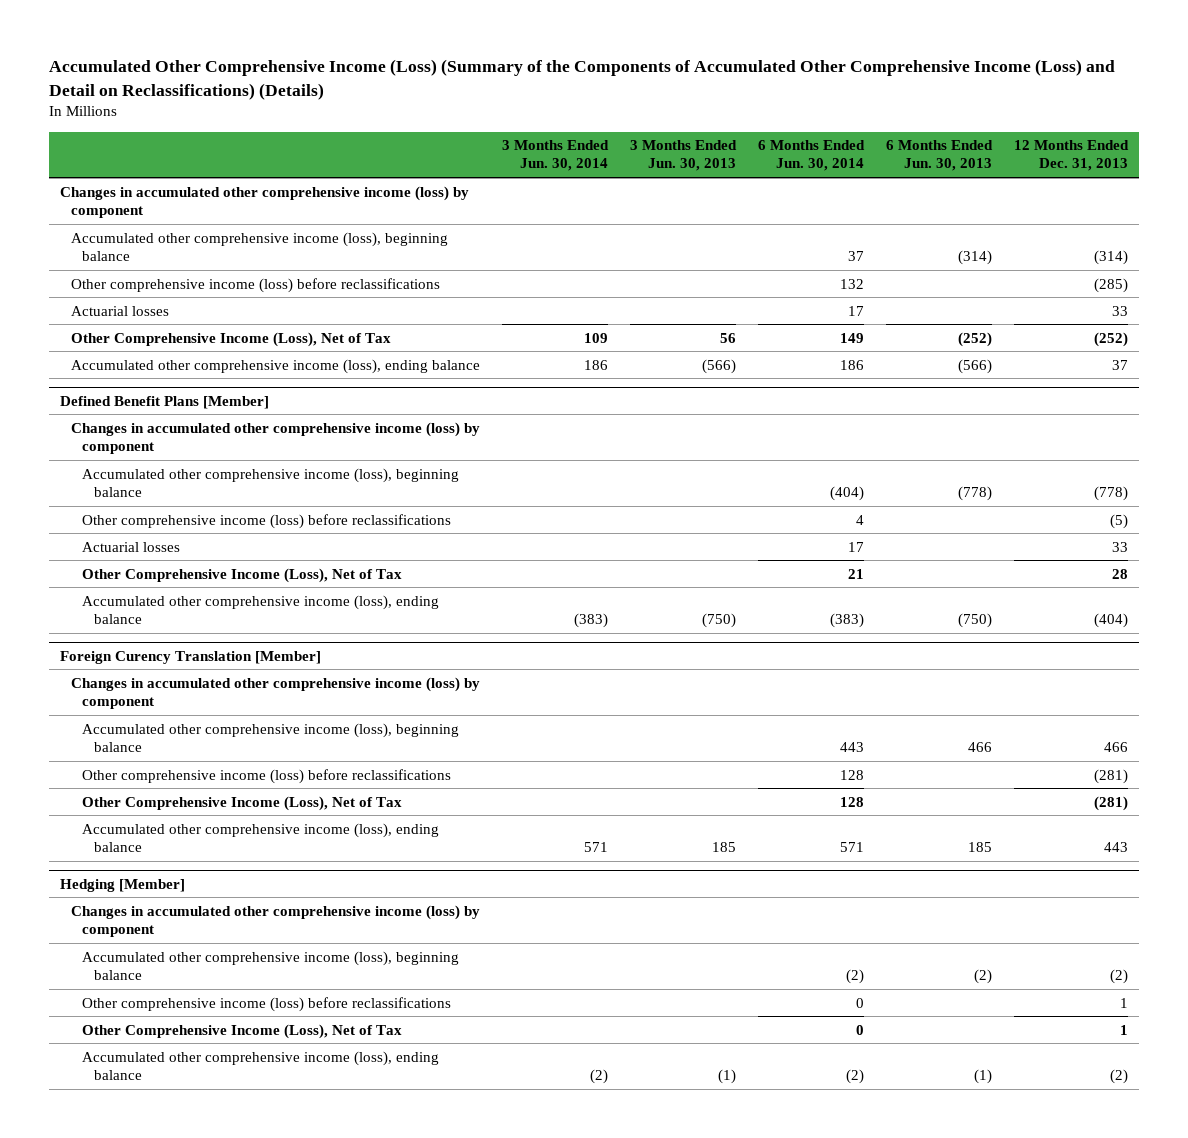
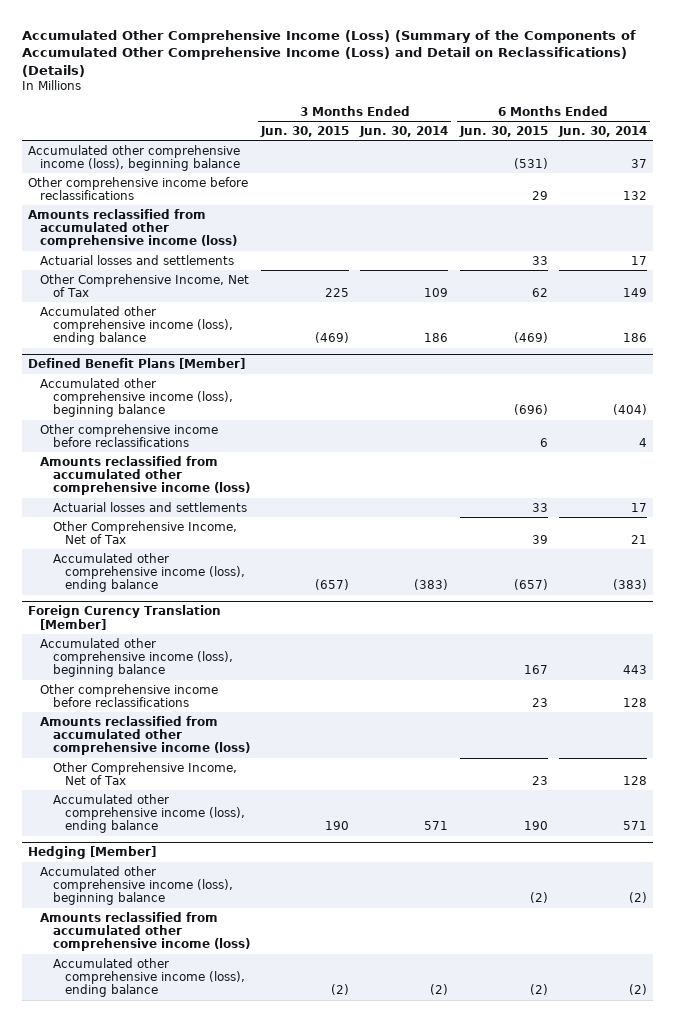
[630,140,738,172] 3 Months Ended Jun. 30, 2013 -> none
[886,140,994,172] 6 Months Ended Jun. 30, 2013 -> none
[1014,140,1130,172] 12 Months Ended Dec. 31, 2013 -> none
none -> [259,125,349,137] Jun. 30, 2015
none -> [458,125,548,137] Jun. 30, 2015
[59,185,469,218] Changes in accumulated other comprehensive income (loss) by component -> none
[70,277,440,293] Other comprehensive income (loss) before reclassifications -> [27,176,248,200] Other comprehensive income before reclassifications
none -> [27,208,238,249] Amounts reclassified from accumulated other comprehensive income (loss)
[70,305,169,316] Actuarial losses -> [40,254,235,265] Actuarial losses and settlements
[70,331,391,347] Other Comprehensive Income (Loss), Net of Tax -> [40,273,250,297] Other Comprehensive Income, Net of Tax
[70,421,480,454] Changes in accumulated other comprehensive income (loss) by component -> none
[82,513,452,529] Other comprehensive income (loss) before reclassifications -> [40,423,219,447] Other comprehensive income before reclassifications
none -> [40,455,250,496] Amounts reclassified from accumulated other comprehensive income (loss)
[82,541,181,552] Actuarial losses -> [52,501,247,512] Actuarial losses and settlements
[82,567,403,583] Other Comprehensive Income (Loss), Net of Tax -> [52,520,237,544] Other Comprehensive Income, Net of Tax
[70,676,480,709] Changes in accumulated other comprehensive income (loss) by component -> none
[82,768,452,784] Other comprehensive income (loss) before reclassifications -> [40,683,219,707] Other comprehensive income before reclassifications
none -> [40,715,250,756] Amounts reclassified from accumulated other comprehensive income (loss)
[82,795,403,811] Other Comprehensive Income (Loss), Net of Tax -> [52,761,237,785] Other Comprehensive Income, Net of Tax
[70,904,480,937] Changes in accumulated other comprehensive income (loss) by component -> none
[82,996,452,1012] Other comprehensive income (loss) before reclassifications -> none
[82,1023,403,1039] Other Comprehensive Income (Loss), Net of Tax -> none
none -> [40,911,250,952] Amounts reclassified from accumulated other comprehensive income (loss)

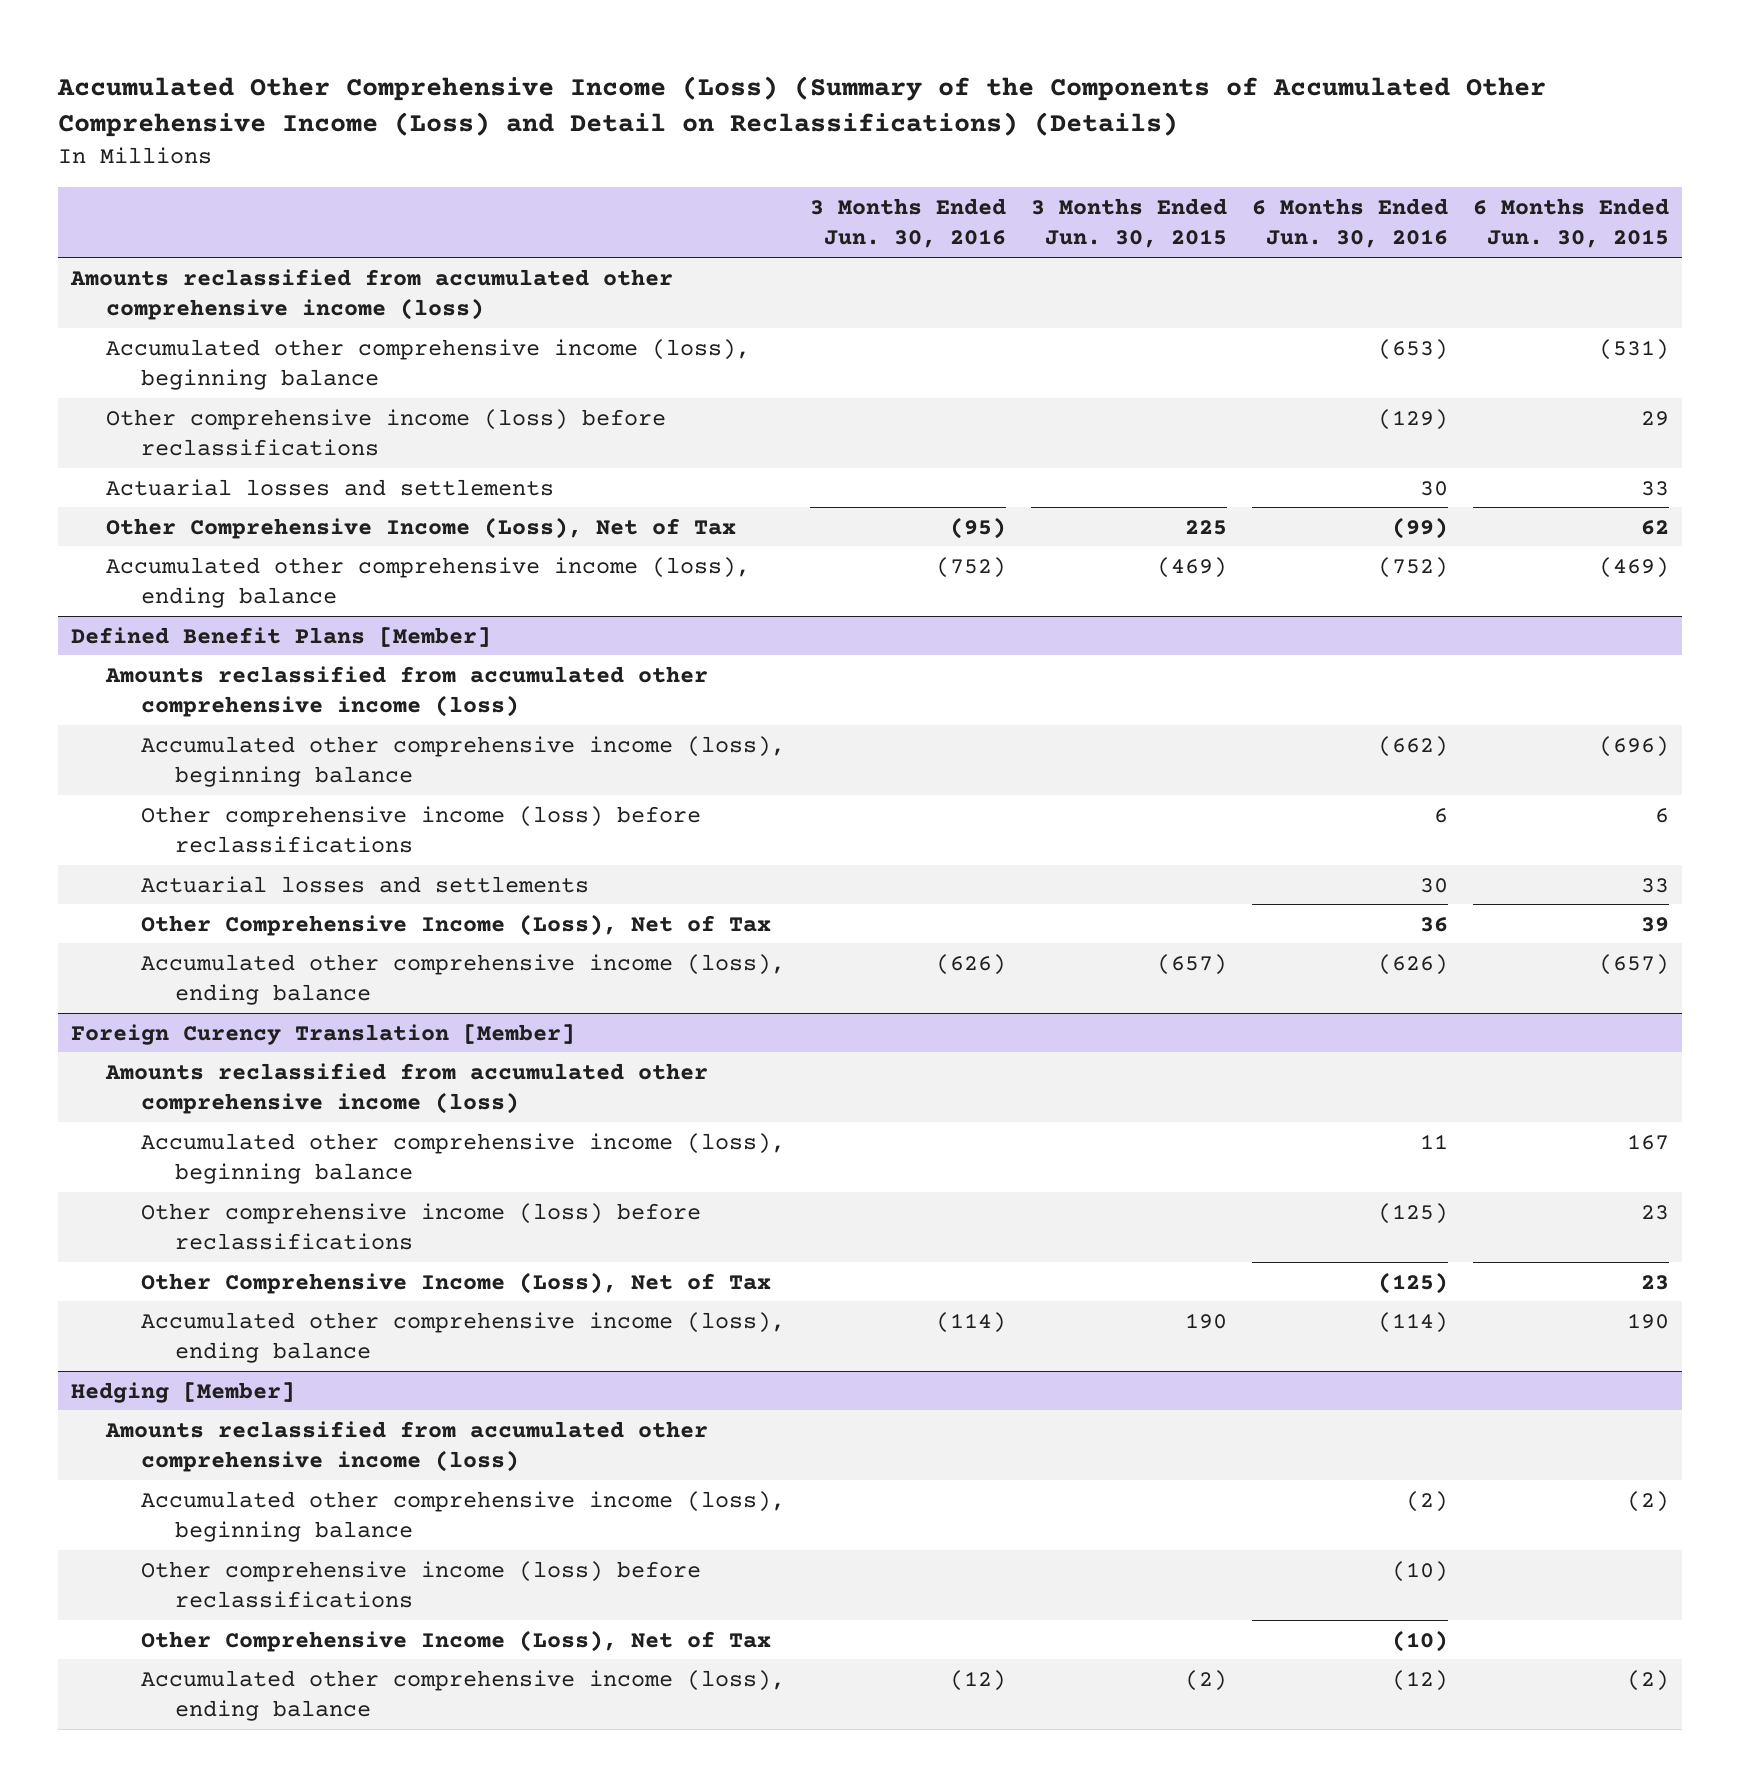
[359,125,449,137] Jun. 30, 2014 -> none
[558,125,648,137] Jun. 30, 2014 -> none
none -> [809,197,1006,249] 3 Months Ended Jun. 30, 2016
none -> [1252,197,1449,249] 6 Months Ended Jun. 30, 2016
[27,176,248,200] Other comprehensive income before reclassifications -> none
[27,144,241,171] Accumulated other comprehensive income (loss), beginning balance -> [105,338,750,391] Accumulated other comprehensive income (loss), beginning balance
none -> [105,408,666,457] Other comprehensive income (loss) before reclassifications
[40,273,250,297] Other Comprehensive Income, Net of Tax -> [105,516,736,539] Other Comprehensive Income (Loss), Net of Tax
[40,423,219,447] Other comprehensive income before reclassifications -> none
[40,377,233,418] Accumulated other comprehensive income (loss), beginning balance -> [140,735,785,788] Accumulated other comprehensive income (loss), beginning balance
none -> [140,805,701,854] Other comprehensive income (loss) before reclassifications
[52,520,237,544] Other Comprehensive Income, Net of Tax -> [140,913,771,936] Other Comprehensive Income (Loss), Net of Tax
[40,683,219,707] Other comprehensive income before reclassifications -> none
[40,637,233,678] Accumulated other comprehensive income (loss), beginning balance -> [140,1132,785,1185] Accumulated other comprehensive income (loss), beginning balance
none -> [140,1202,701,1251] Other comprehensive income (loss) before reclassifications
[52,761,237,785] Other Comprehensive Income, Net of Tax -> [140,1271,771,1294] Other Comprehensive Income (Loss), Net of Tax
[40,865,233,906] Accumulated other comprehensive income (loss), beginning balance -> [140,1490,785,1543] Accumulated other comprehensive income (loss), beginning balance
none -> [140,1560,701,1609] Other comprehensive income (loss) before reclassifications
none -> [140,1629,771,1652] Other Comprehensive Income (Loss), Net of Tax

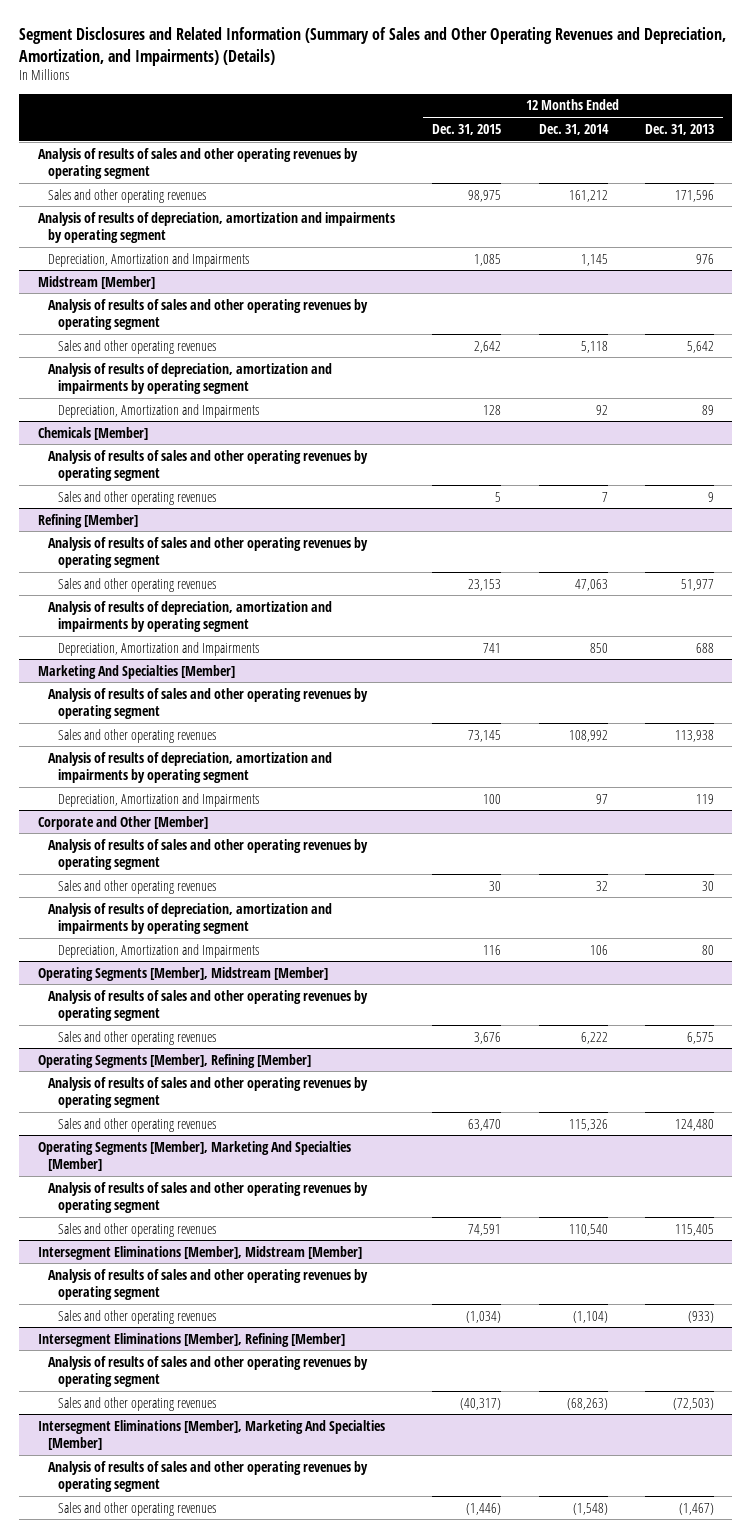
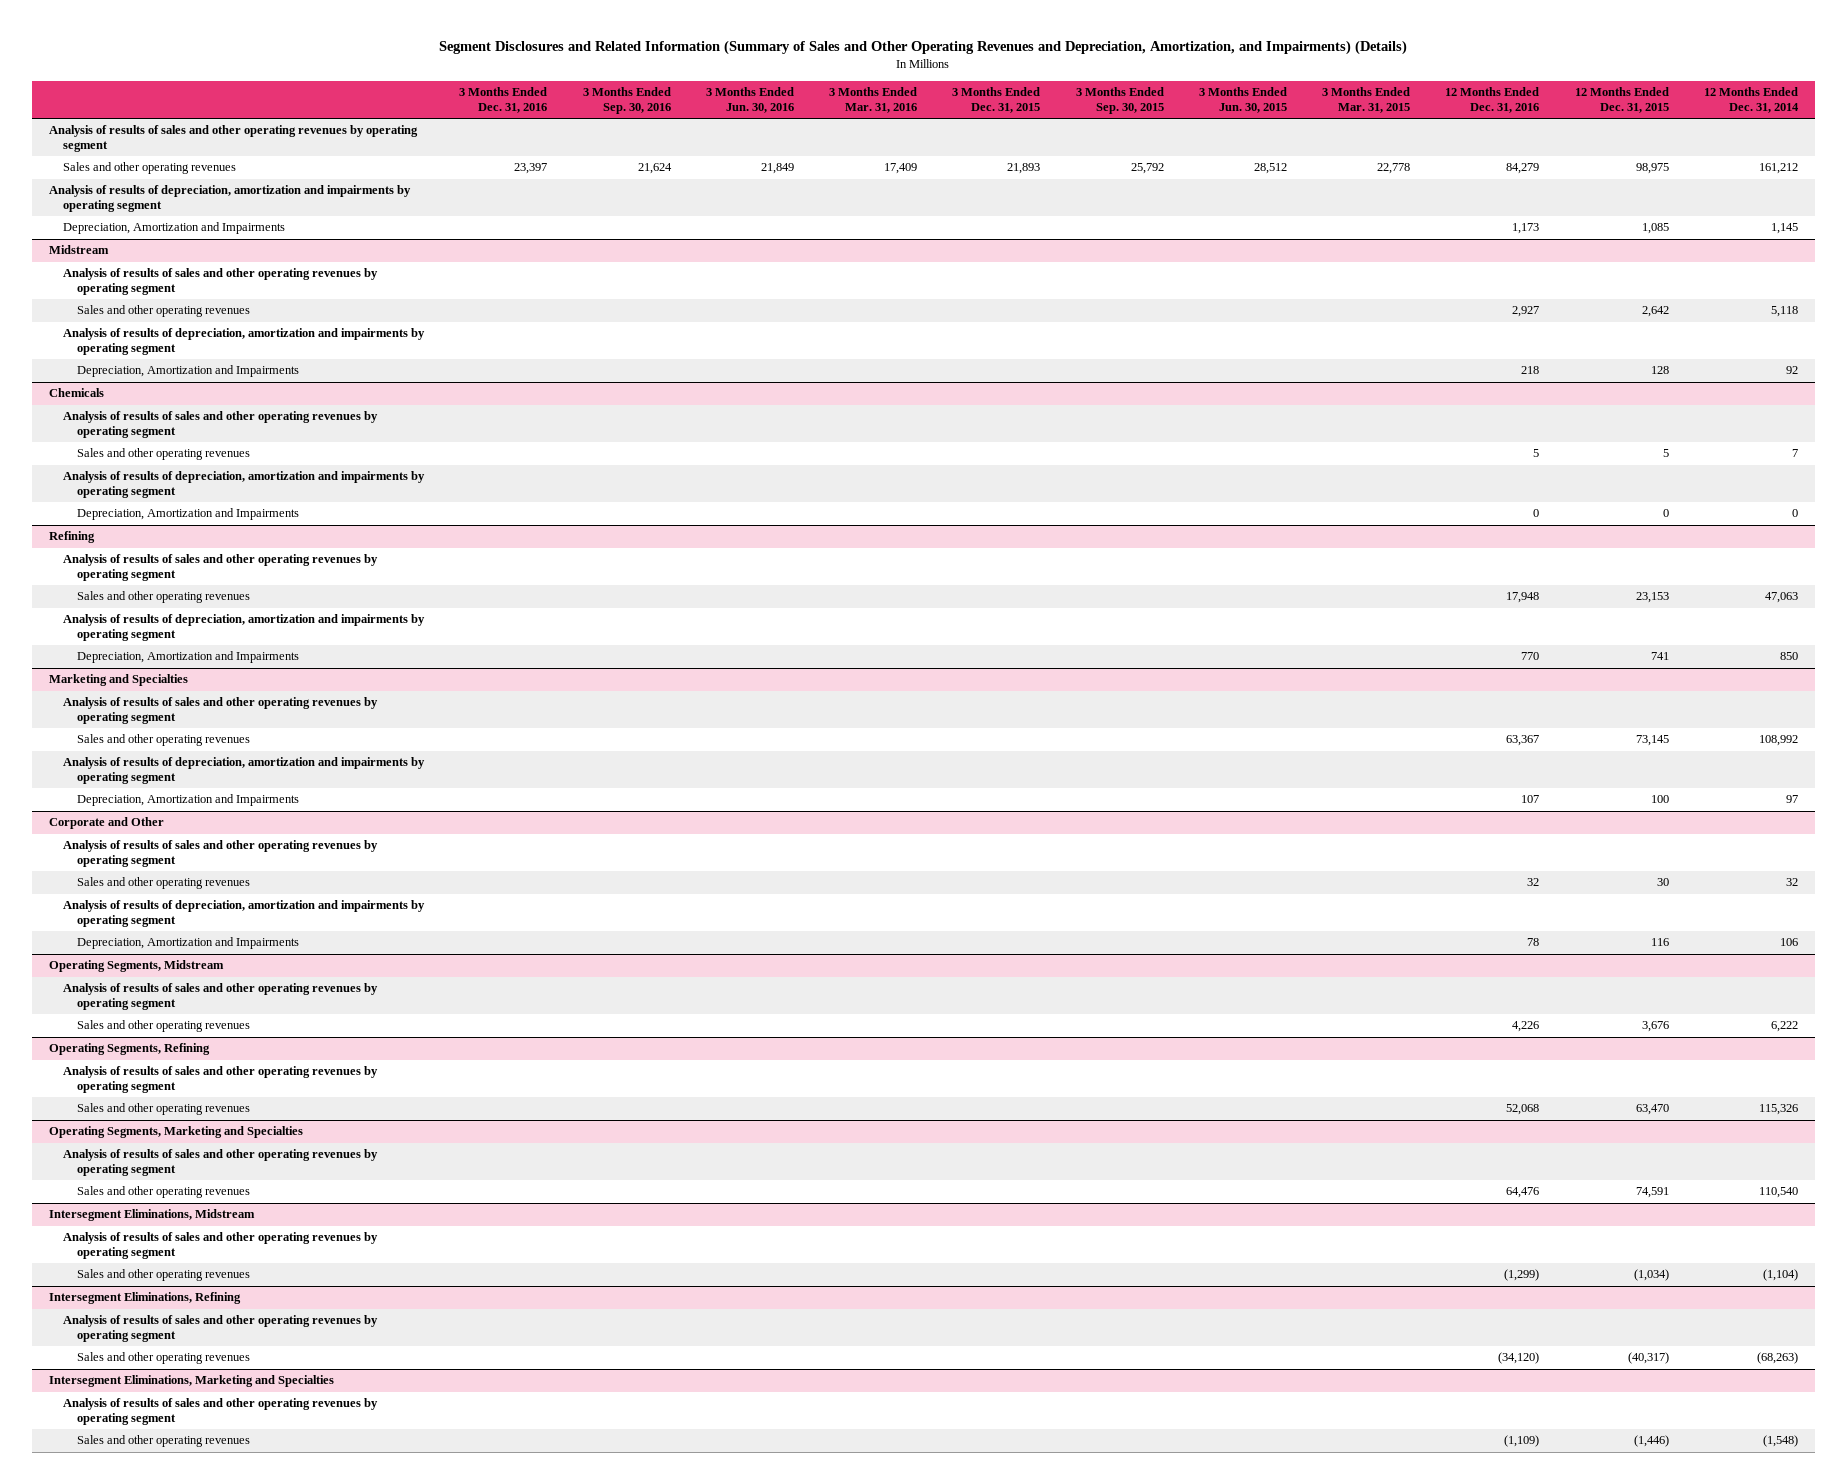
[644,123,714,135] Dec. 31, 2013 -> none
none -> [459,87,548,113] 3 Months Ended Dec. 31, 2016
none -> [582,87,671,114] 3 Months Ended Sep. 30, 2016
none -> [705,87,794,113] 3 Months Ended Jun. 30, 2016
none -> [829,87,918,113] 3 Months Ended Mar. 31, 2016
none -> [952,87,1041,113] 3 Months Ended Dec. 31, 2015
none -> [1075,87,1164,114] 3 Months Ended Sep. 30, 2015
none -> [1198,87,1287,113] 3 Months Ended Jun. 30, 2015
none -> [1322,87,1411,113] 3 Months Ended Mar. 31, 2015
none -> [1445,87,1540,113] 12 Months Ended Dec. 31, 2016
[37,275,155,289] Midstream [Member] -> [49,245,110,255] Midstream
[37,426,148,440] Chemicals [Member] -> [49,388,105,398] Chemicals
none -> [63,471,426,499] Analysis of results of depreciation, amortization and impairments by operating segment
none -> [76,508,299,521] Depreciation, Amortization and Impairments
[37,513,138,528] Refining [Member] -> [49,531,96,544] Refining
[37,664,235,679] Marketing And Specialties [Member] -> [49,674,189,687] Marketing and Specialties
[37,815,208,830] Corporate and Other [Member] -> [49,817,165,830] Corporate and Other
[37,966,328,981] Operating Segments [Member], Midstream [Member] -> [49,960,225,973] Operating Segments, Midstream
[37,1053,311,1068] Operating Segments [Member], Refining [Member] -> [49,1043,211,1056] Operating Segments, Refining
[37,1140,351,1171] Operating Segments [Member], Marketing And Specialties [Member] -> [49,1126,304,1139] Operating Segments, Marketing and Specialties
[37,1245,362,1260] Intersegment Eliminations [Member], Midstream [Member] -> [49,1209,256,1222] Intersegment Eliminations, Midstream
[37,1332,345,1347] Intersegment Eliminations [Member], Refining [Member] -> [49,1292,242,1305] Intersegment Eliminations, Refining
[37,1419,385,1450] Intersegment Eliminations [Member], Marketing And Specialties [Member] -> [49,1375,335,1388] Intersegment Eliminations, Marketing and Specialties

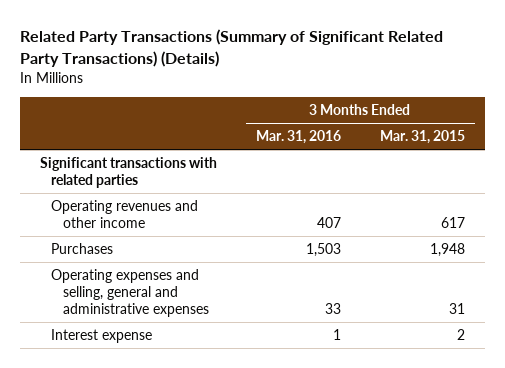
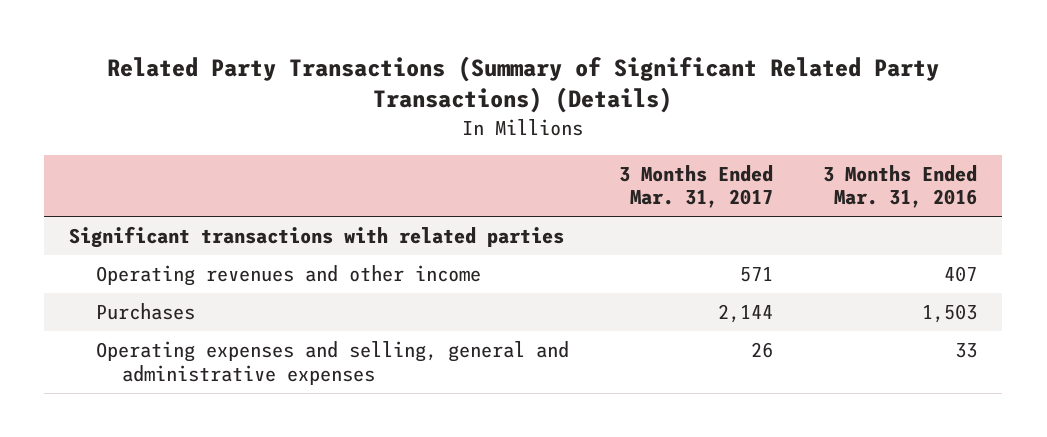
[380,130,466,145] Mar. 31, 2015 -> none
none -> [619,164,774,209] 3 Months Ended Mar. 31, 2017
[51,329,153,344] Interest expense -> none

